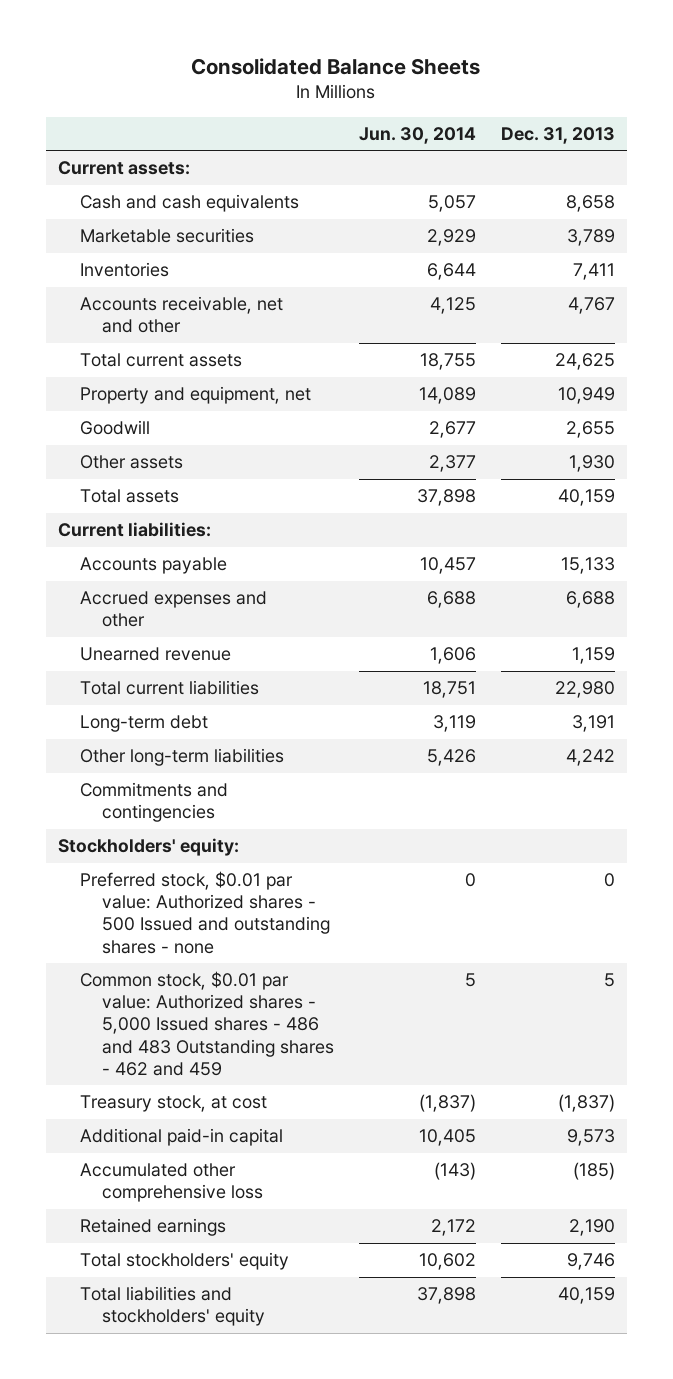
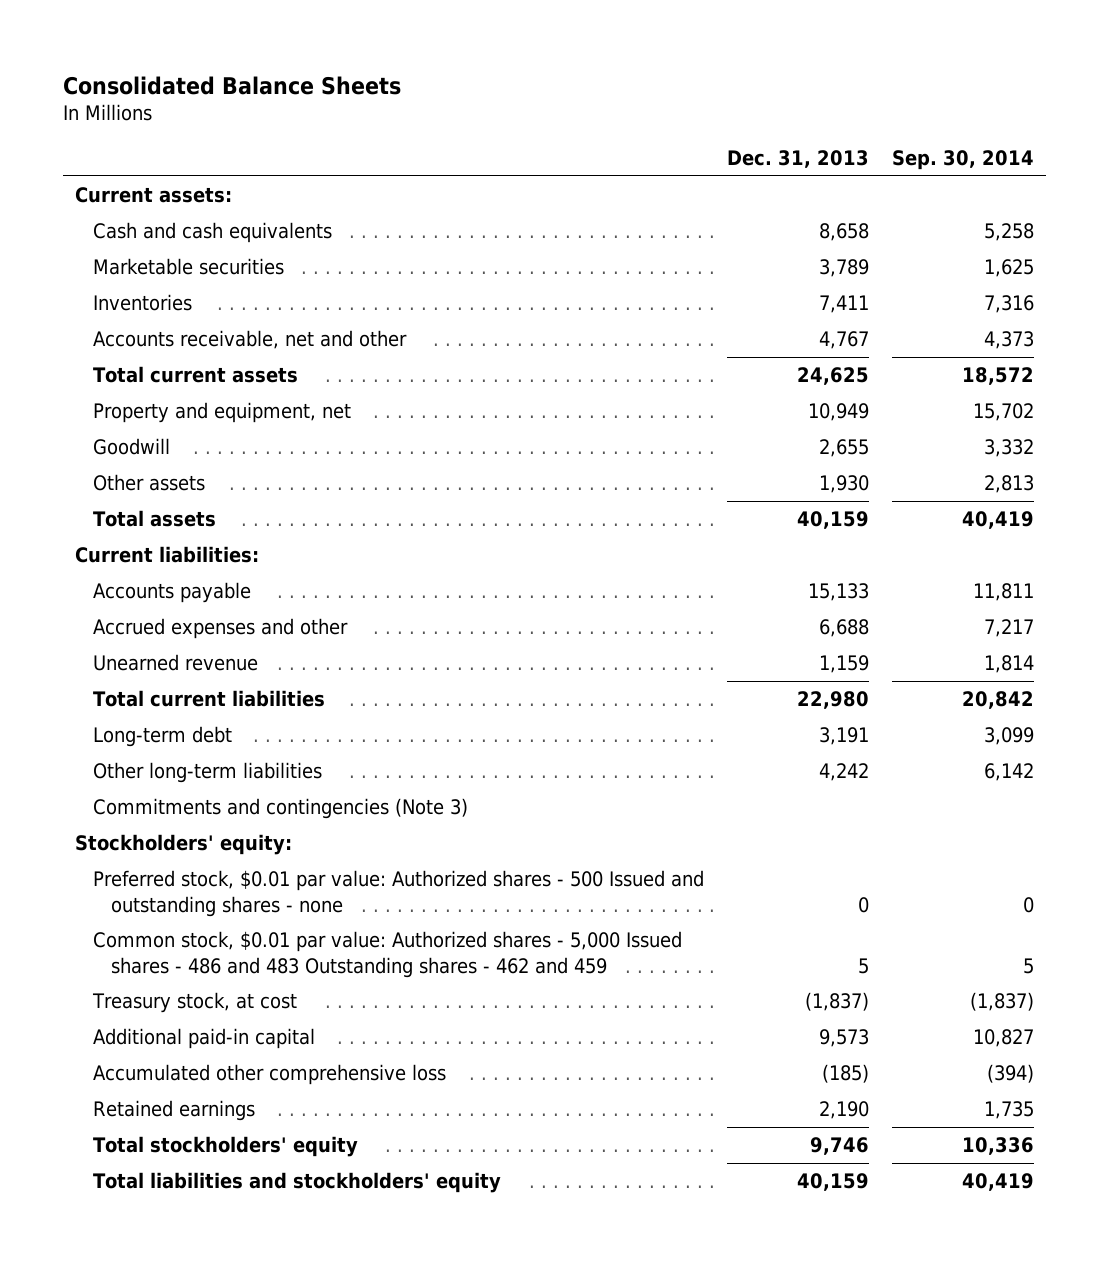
[358,126,476,144] Jun. 30, 2014 -> none
none -> [892,150,1035,171] Sep. 30, 2014
[80,782,229,823] Commitments and contingencies -> [92,798,468,820] Commitments and contingencies (Note 3)

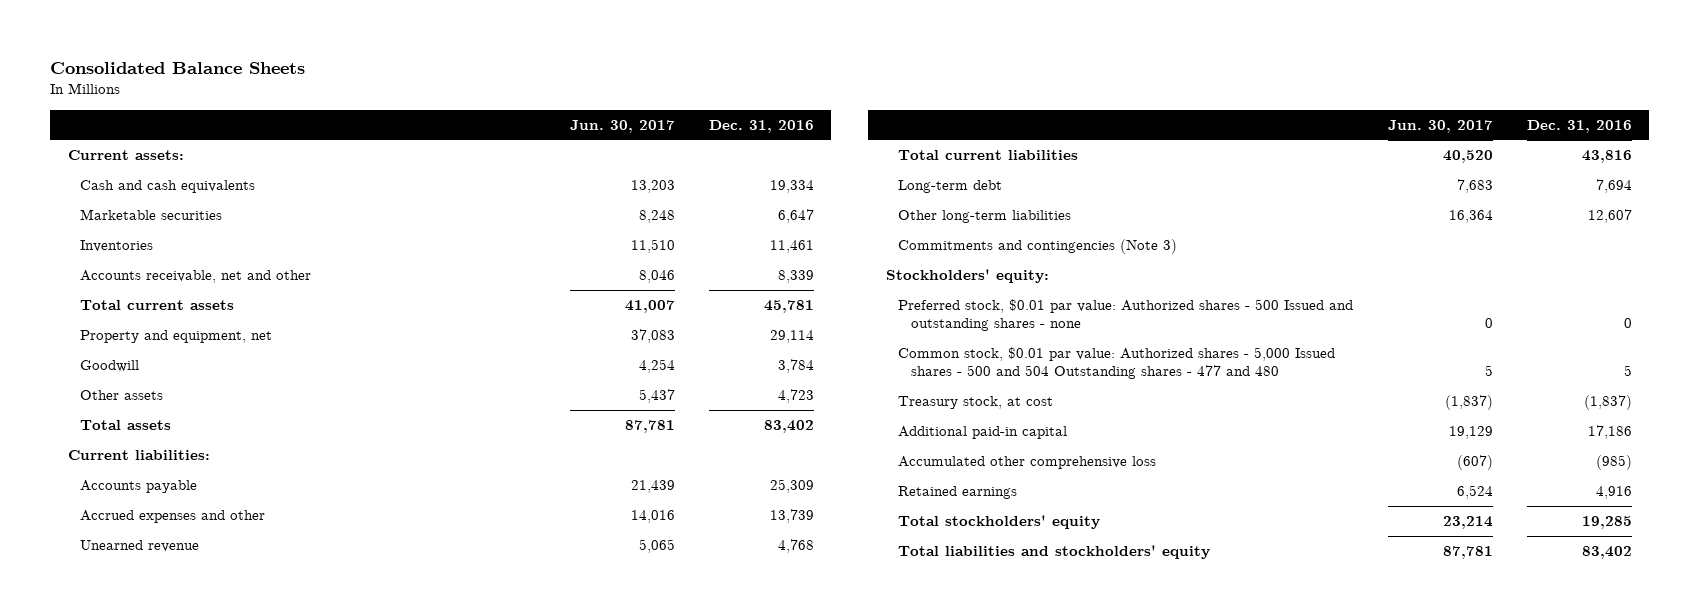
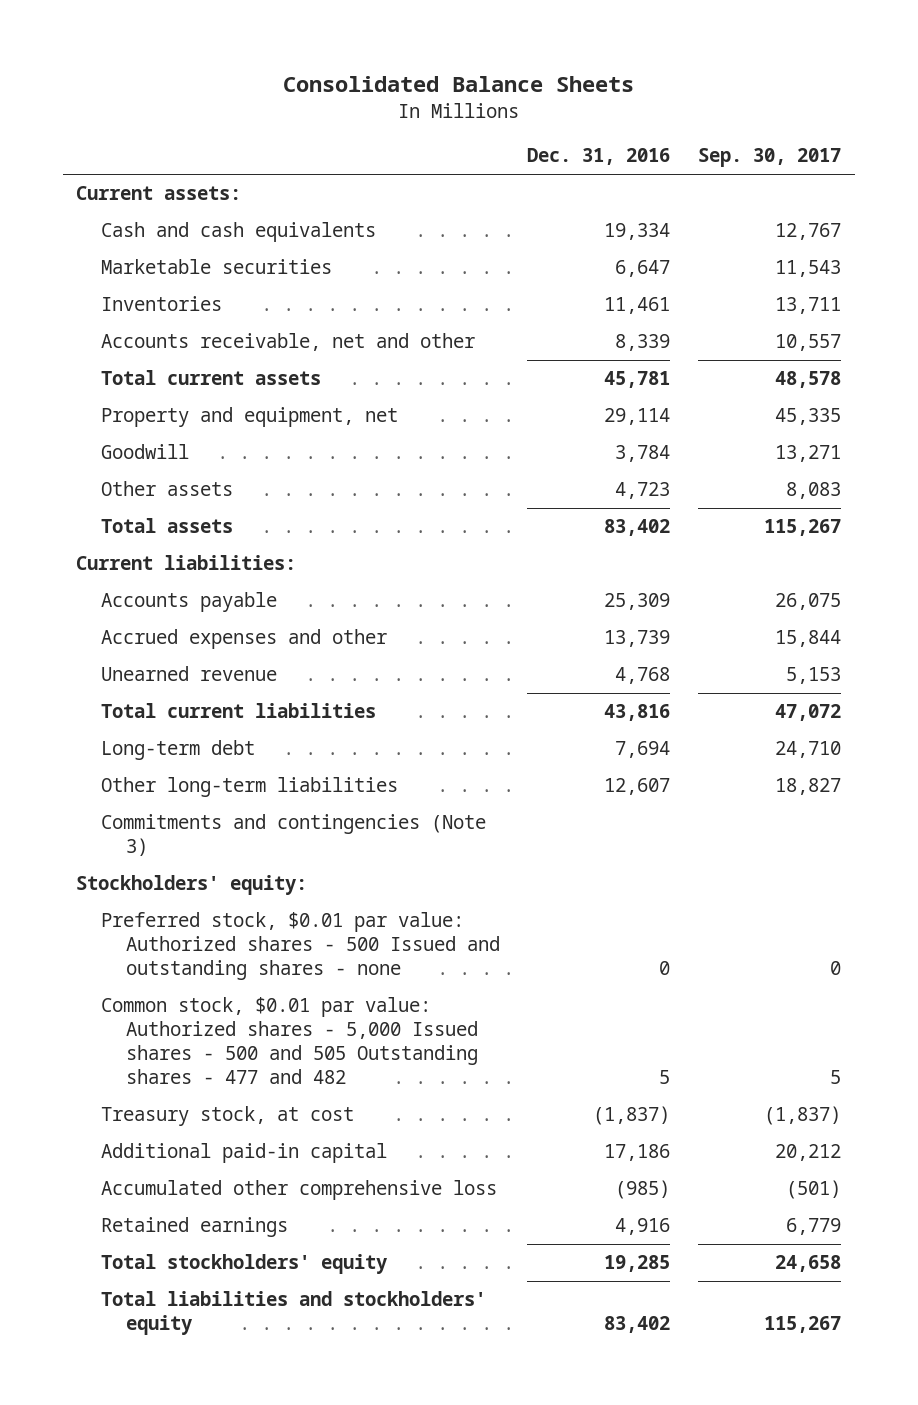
[569,119,675,133] Jun. 30, 2017 -> none
none -> [698,148,842,168] Sep. 30, 2017
[898,347,1336,379] Common stock, $0.01 par value: Authorized shares - 5,000 Issued shares - 500 and 504 Outstanding shares - 477 and 480 -> [101,997,478,1085] Common stock, $0.01 par value: Authorized shares - 5,000 Issued shares - 500 and 505 Outstanding shares - 477 and 482

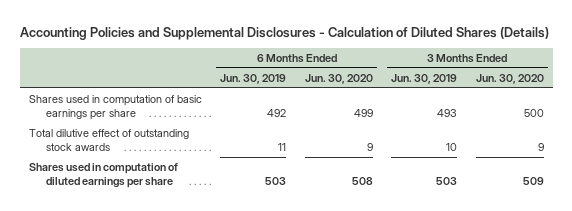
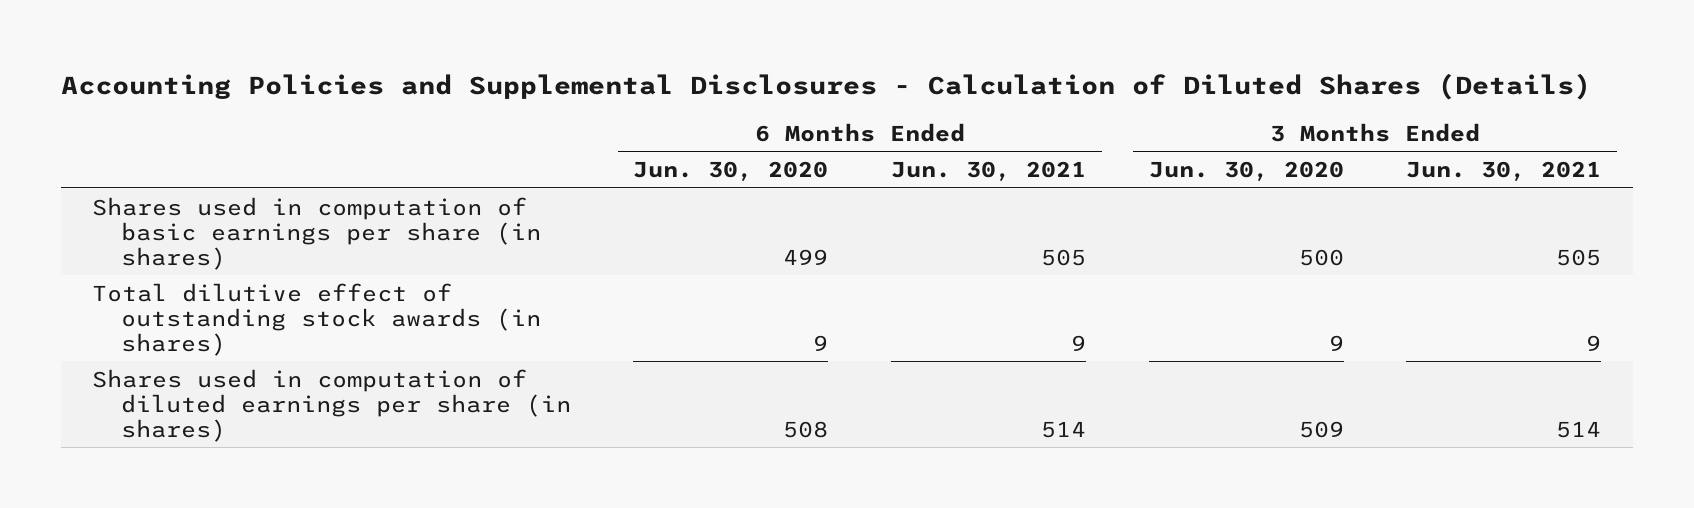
[220,73,287,84] Jun. 30, 2019 -> none
[391,73,458,84] Jun. 30, 2019 -> none
none -> [891,160,1087,181] Jun. 30, 2021
none -> [1406,160,1602,181] Jun. 30, 2021
[28,94,202,120] Shares used in computation of basic earnings per share -> [92,196,541,270] Shares used in computation of basic earnings per share (in shares)
[28,128,189,151] Total dilutive effect of outstanding stock awards -> [92,282,541,356] Total dilutive effect of outstanding stock awards (in shares)
[28,162,178,188] Shares used in computation of diluted earnings per share -> [92,368,571,442] Shares used in computation of diluted earnings per share (in shares)

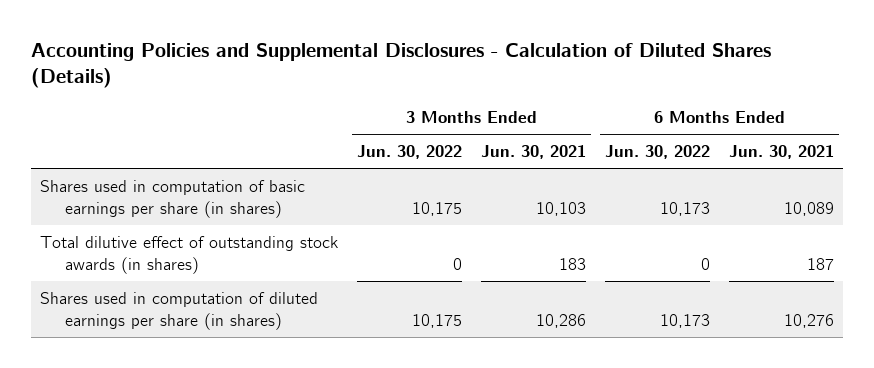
[633,160,829,181] Jun. 30, 2020 -> none
[1148,160,1344,181] Jun. 30, 2020 -> none
none -> [357,145,463,160] Jun. 30, 2022
none -> [605,145,711,160] Jun. 30, 2022
[1041,248,1087,266] 505 -> [783,201,834,216] 10,089
[1556,248,1602,266] 505 -> [536,201,587,216] 10,103
[1071,334,1087,351] 9 -> [806,257,834,270] 187
[1586,334,1602,351] 9 -> [559,257,587,270] 183
[1041,420,1087,438] 514 -> [783,313,834,328] 10,276
[1556,420,1602,438] 514 -> [536,313,587,328] 10,286

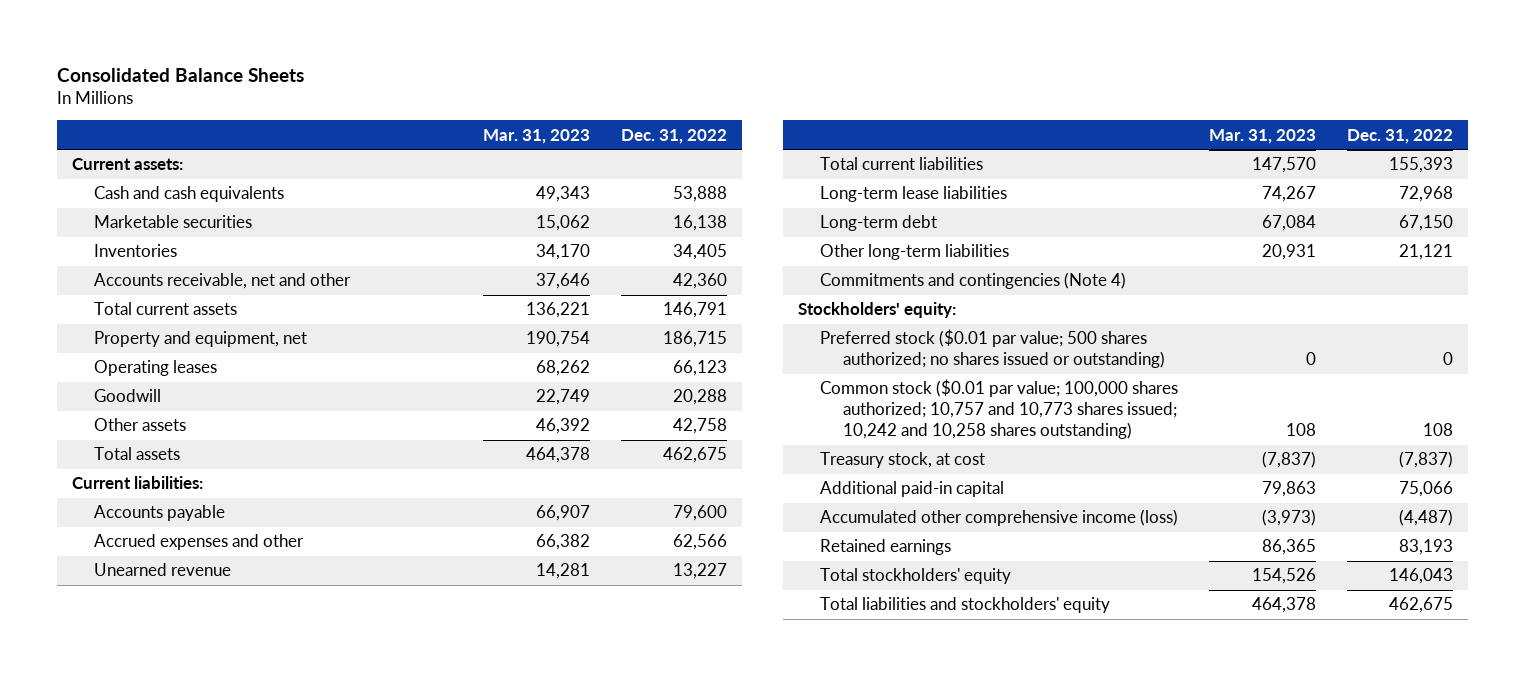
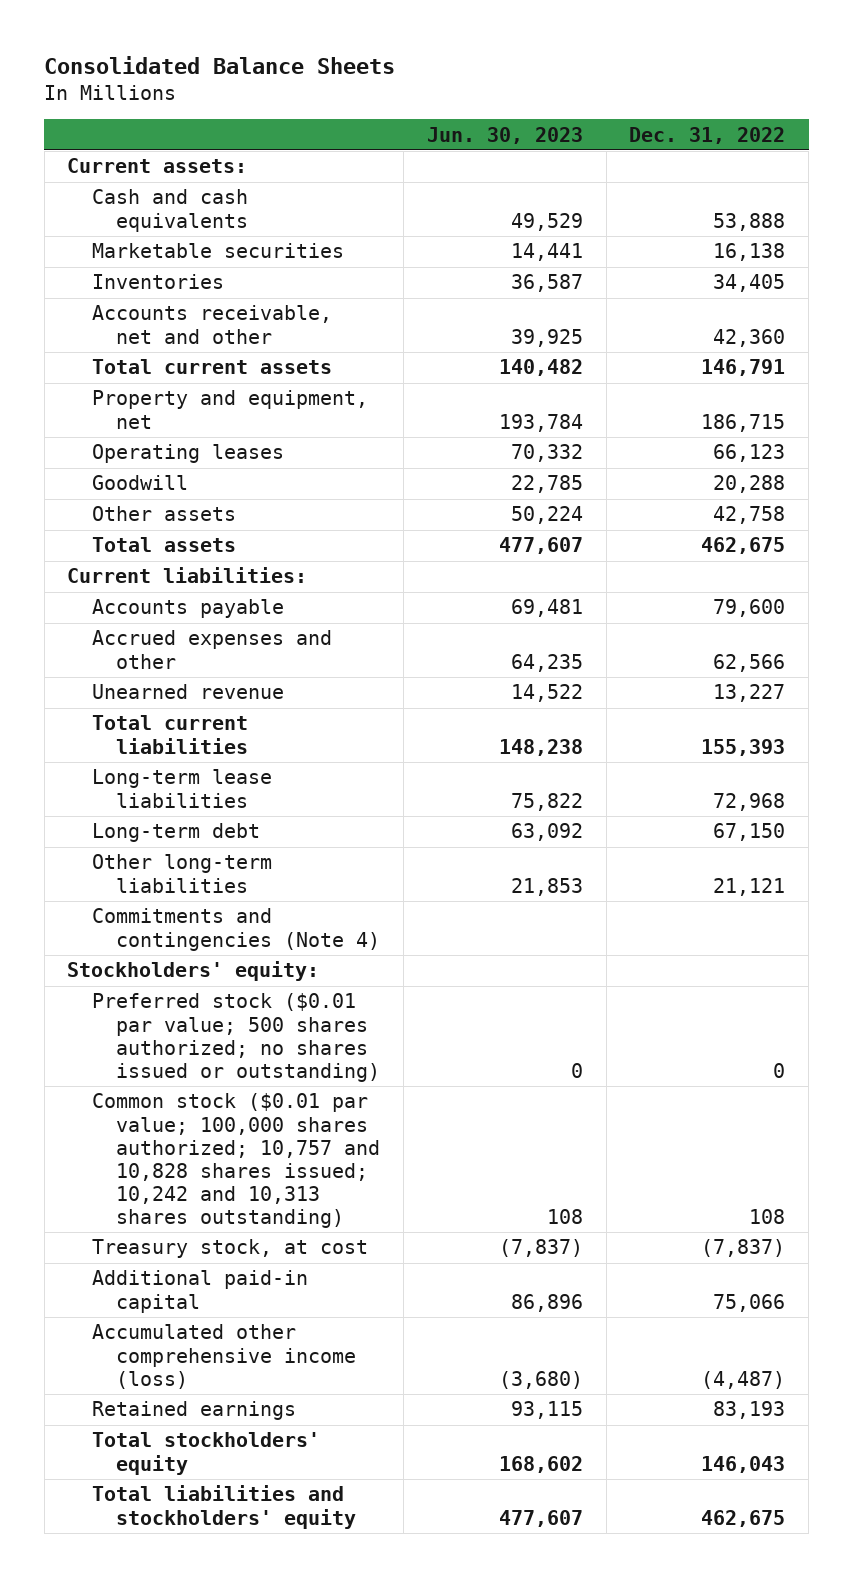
[483,128,591,144] Mar. 31, 2023 -> none
none -> [426,126,583,144] Jun. 30, 2023
[820,379,1179,440] Common stock ($0.01 par value; 100,000 shares authorized; 10,757 and 10,773 shares issued; 10,242 and 10,258 shares outstanding) -> [91,1093,380,1229] Common stock ($0.01 par value; 100,000 shares authorized; 10,757 and 10,828 shares issued; 10,242 and 10,313 shares outstanding)

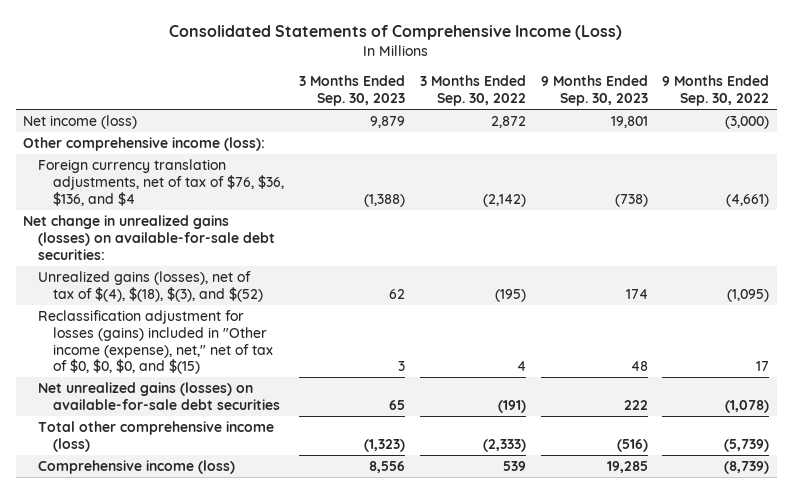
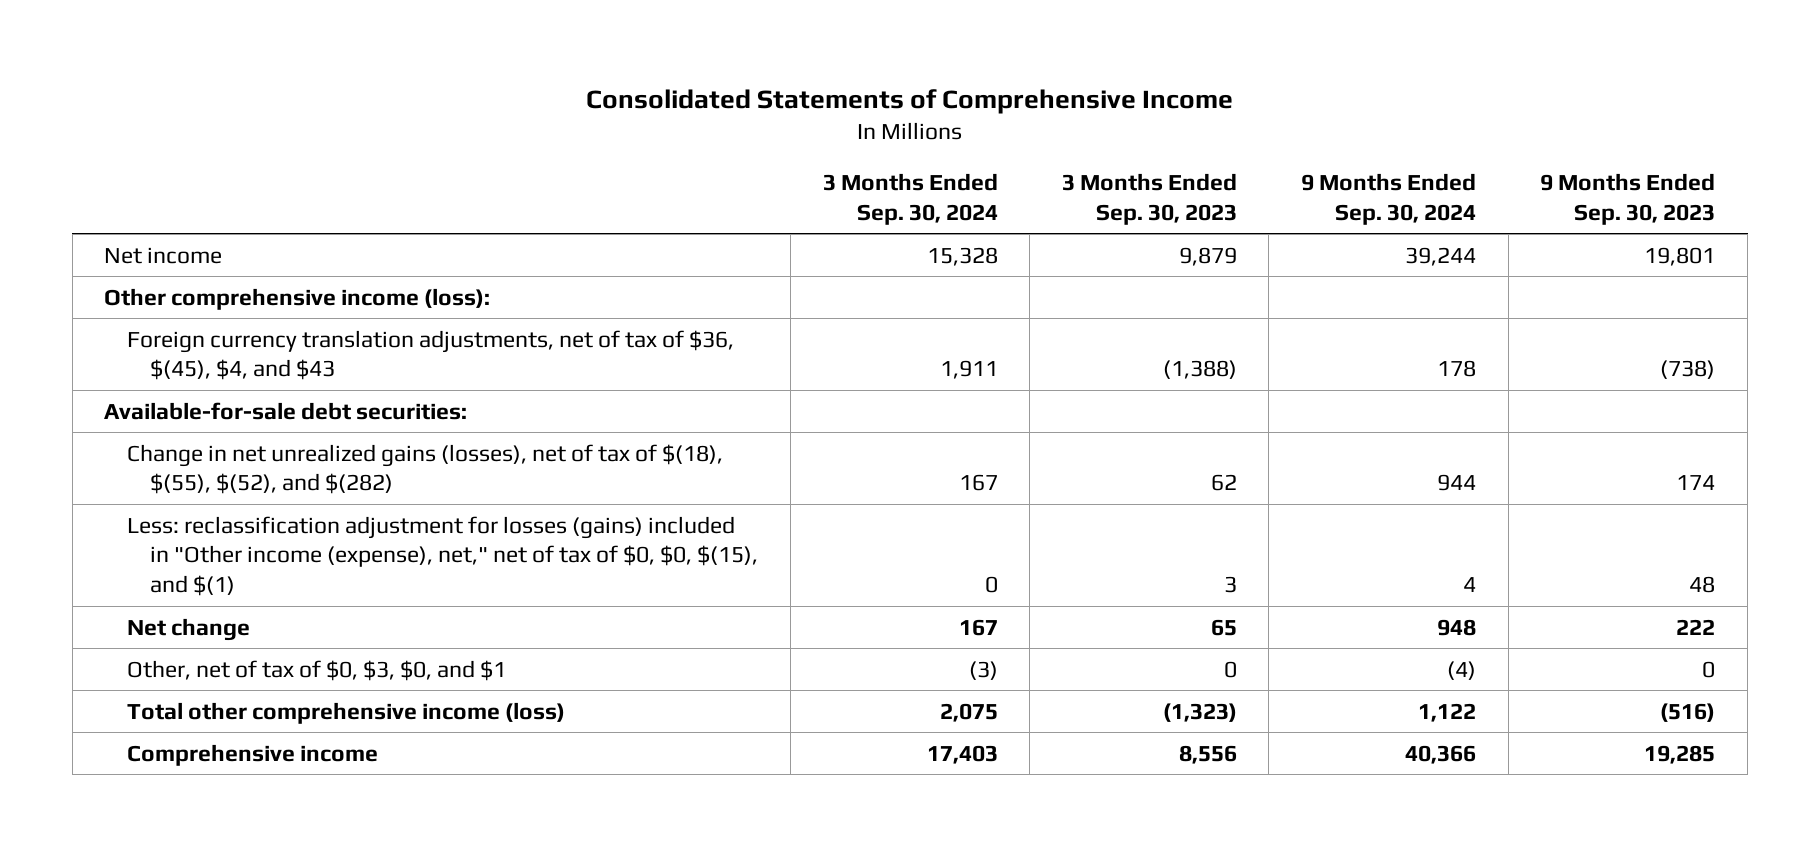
[169,25,623,41] Consolidated Statements of Comprehensive Income (Loss) -> [585,88,1233,114] Consolidated Statements of Comprehensive Income
[419,75,526,107] 3 Months Ended Sep. 30, 2022 -> none
[662,75,770,107] 9 Months Ended Sep. 30, 2022 -> none
none -> [822,173,998,225] 3 Months Ended Sep. 30, 2024
none -> [1301,173,1477,225] 9 Months Ended Sep. 30, 2024
[23,115,138,130] Net income (loss) -> [104,246,223,264] Net income
[38,159,285,206] Foreign currency translation adjustments, net of tax of $76, $36, $136, and $4 -> [127,329,735,381] Foreign currency translation adjustments, net of tax of $36, $(45), $4, and $43
[23,215,276,260] Net change in unrealized gains (losses) on available-for-sale debt securities: -> [104,401,468,420] Available-for-sale debt securities:
[38,271,264,302] Unrealized gains (losses), net of tax of $(4), $(18), $(3), and $(52) -> [127,443,724,495] Change in net unrealized gains (losses), net of tax of $(18), $(55), $(52), and $(282)
[38,310,274,375] Reclassification adjustment for losses (gains) included in "Other income (expense), net," net of tax of $0, $0, $0, and $(15) -> [127,515,759,597] Less: reclassification adjustment for losses (gains) included in "Other income (expense), net," net of tax of $0, $0, $(15), and $(1)
[38,382,281,410] Net unrealized gains (losses) on available-for-sale debt securities -> [127,617,251,641] Net change
none -> [127,659,507,681] Other, net of tax of $0, $3, $0, and $1
[38,460,236,475] Comprehensive income (loss) -> [127,743,379,766] Comprehensive income

